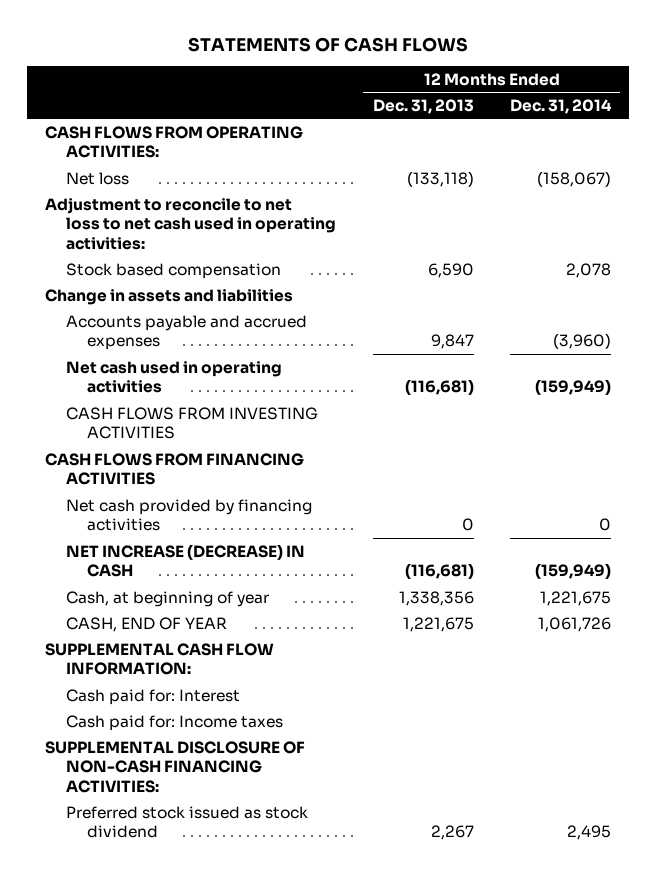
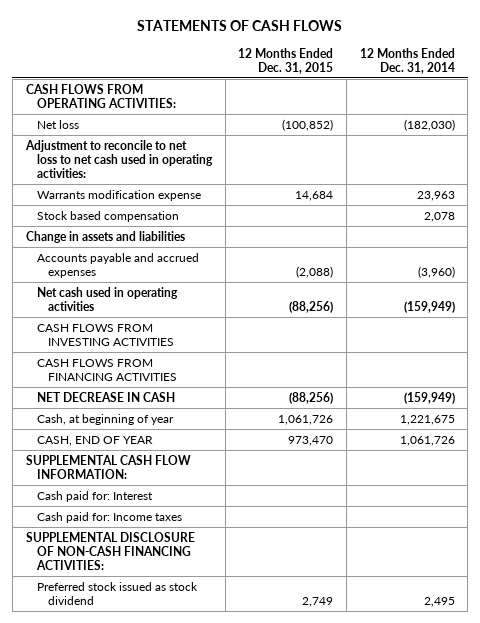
[372,98,474,114] Dec. 31, 2013 -> none
none -> [238,47,334,74] 12 Months Ended Dec. 31, 2015
[537,170,612,187] (158,067) -> [403,118,455,131] (182,030)
none -> [36,189,201,201] Warrants modification expense
[66,498,313,532] Net cash provided by financing activities -> none
[66,543,306,578] NET INCREASE (DECREASE) IN CASH -> [36,391,175,402] NET DECREASE IN CASH

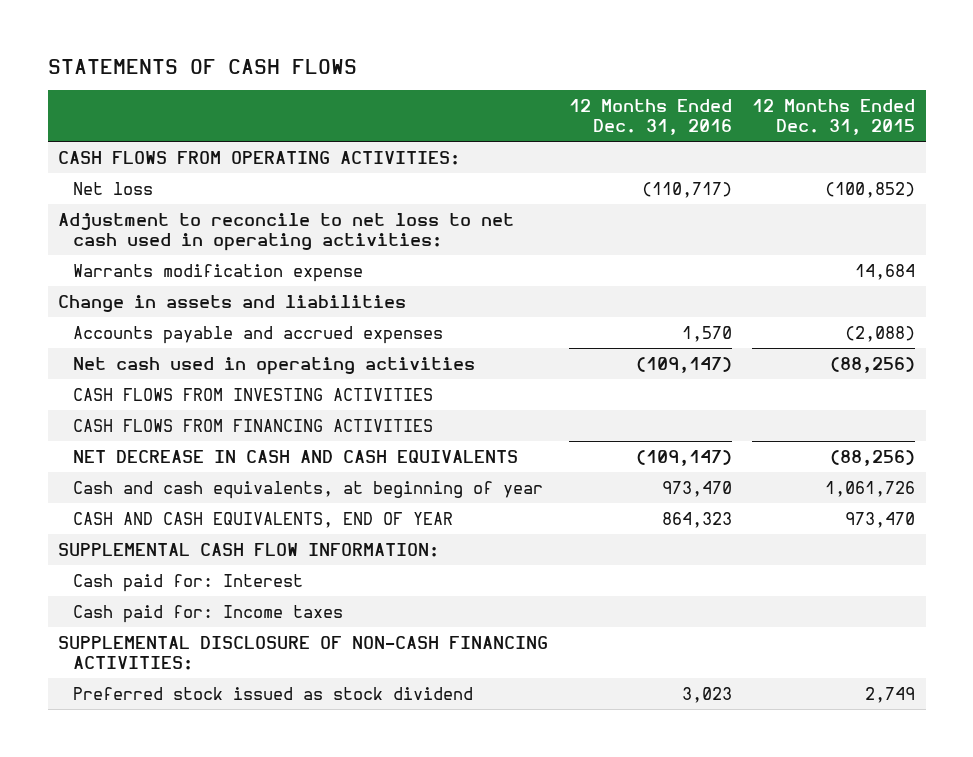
[359,47,455,74] 12 Months Ended Dec. 31, 2014 -> none
none -> [568,99,732,136] 12 Months Ended Dec. 31, 2016
[36,210,179,222] Stock based compensation -> none
[36,391,175,402] NET DECREASE IN CASH -> [72,449,518,463] NET DECREASE IN CASH AND CASH EQUIVALENTS
[36,413,174,425] Cash, at beginning of year -> [72,480,543,499] Cash and cash equivalents, at beginning of year
[36,435,153,446] CASH, END OF YEAR -> [72,511,453,528] CASH AND CASH EQUIVALENTS, END OF YEAR

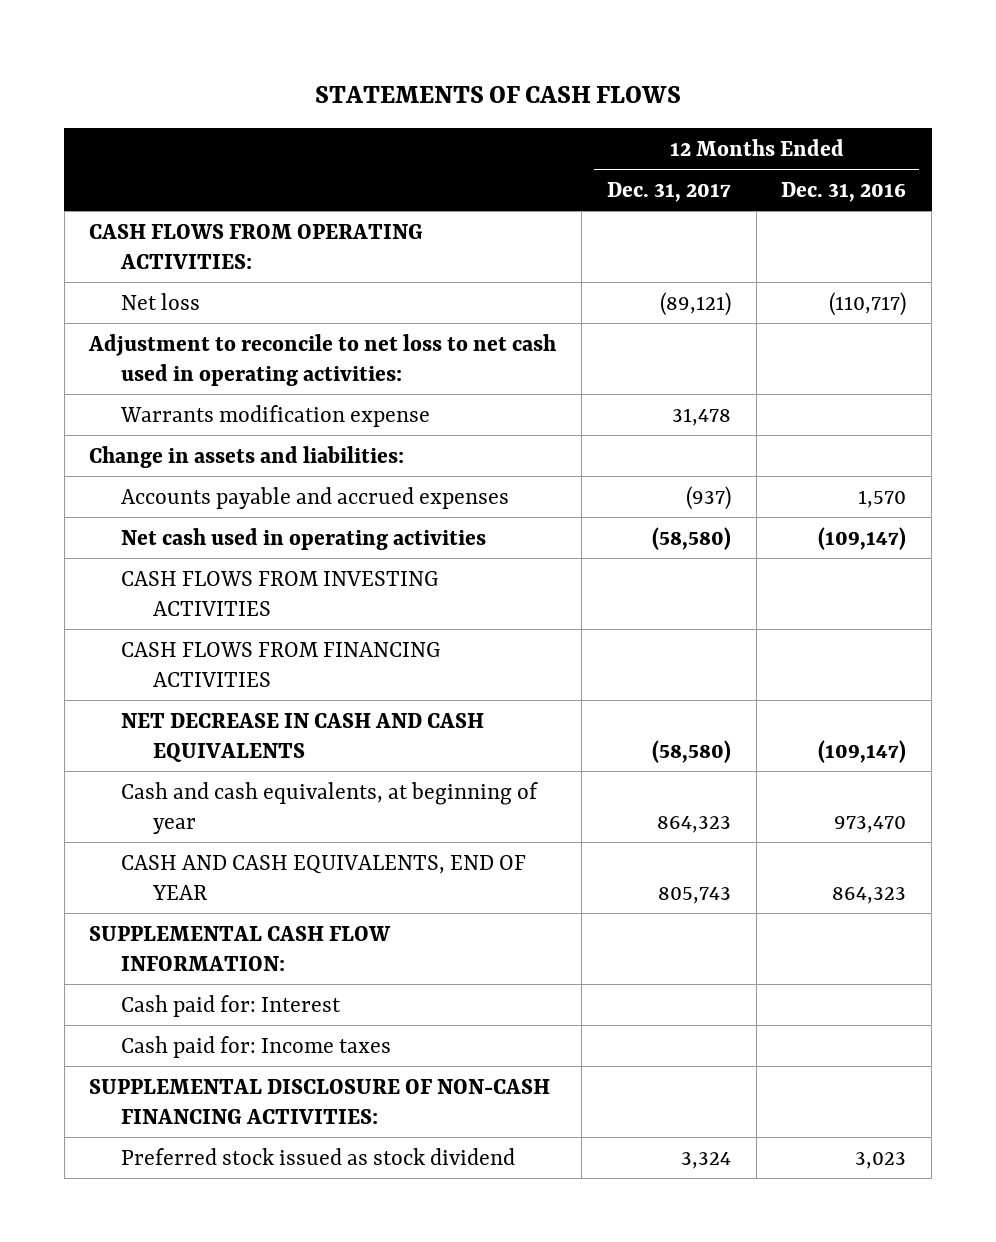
[752,99,916,136] 12 Months Ended Dec. 31, 2015 -> none
none -> [606,181,731,202] Dec. 31, 2017
[58,294,407,312] Change in assets and liabilities -> [89,445,405,468] Change in assets and liabilities:

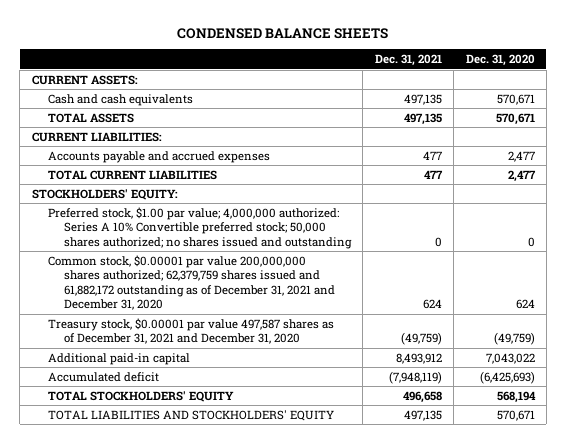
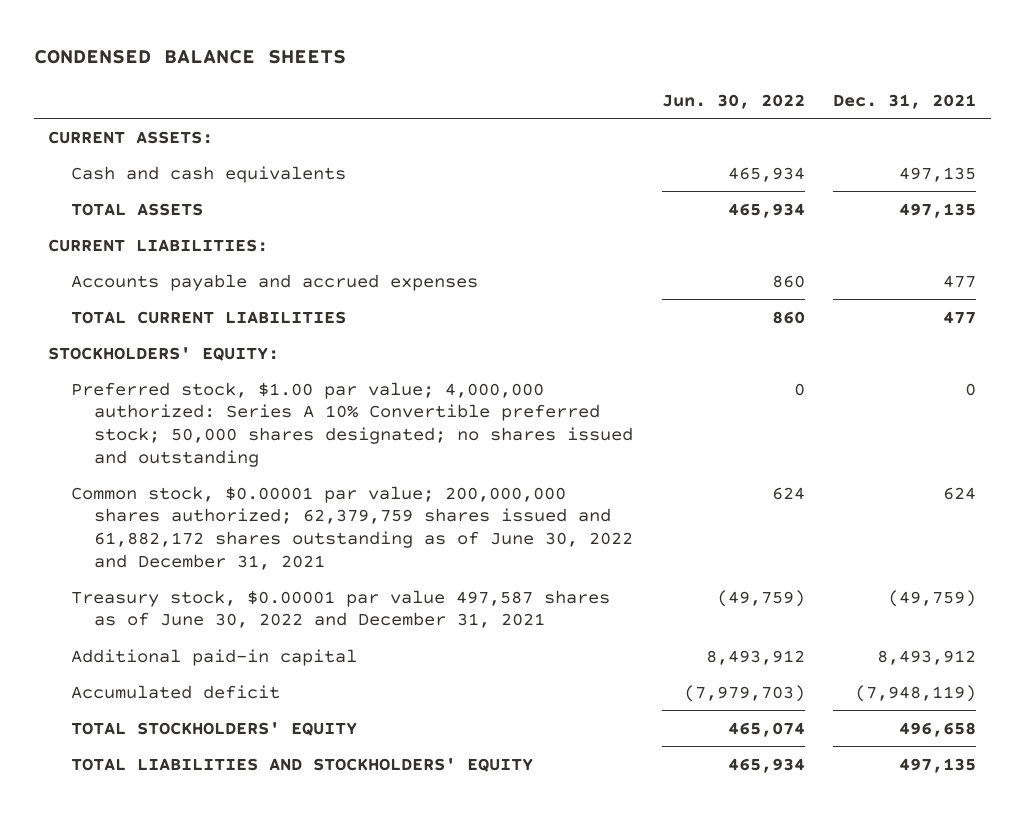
[465,54,535,67] Dec. 31, 2020 -> none
none -> [661,94,805,110] Jun. 30, 2022
[47,206,352,249] Preferred stock, $1.00 par value; 4,000,000 authorized: Series A 10% Convertible preferred stock; 50,000 shares authorized; no shares issued and outstanding -> [70,381,633,468] Preferred stock, $1.00 par value; 4,000,000 authorized: Series A 10% Convertible preferred stock; 50,000 shares designated; no shares issued and outstanding
[47,254,335,311] Common stock, $0.00001 par value 200,000,000 shares authorized; 62,379,759 shares issued and 61,882,172 outstanding as of December 31, 2021 and December 31, 2020 -> [70,485,633,571] Common stock, $0.00001 par value; 200,000,000 shares authorized; 62,379,759 shares issued and 61,882,172 shares outstanding as of June 30, 2022 and December 31, 2021
[47,317,334,345] Treasury stock, $0.00001 par value 497,587 shares as of December 31, 2021 and December 31, 2020 -> [70,589,610,629] Treasury stock, $0.00001 par value 497,587 shares as of June 30, 2022 and December 31, 2021

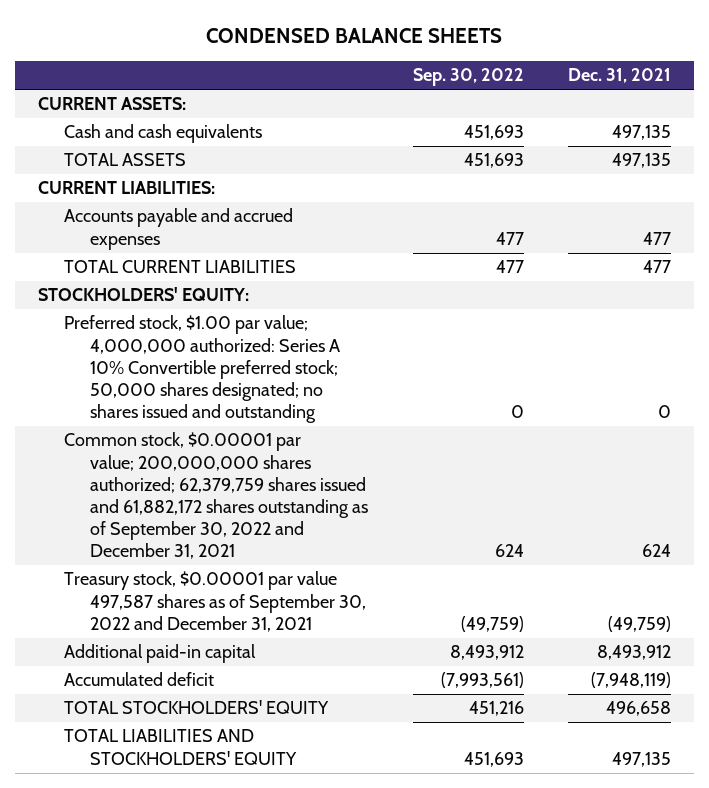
[661,94,805,110] Jun. 30, 2022 -> none
none -> [412,68,524,87] Sep. 30, 2022
[70,485,633,571] Common stock, $0.00001 par value; 200,000,000 shares authorized; 62,379,759 shares issued and 61,882,172 shares outstanding as of June 30, 2022 and December 31, 2021 -> [63,432,368,560] Common stock, $0.00001 par value; 200,000,000 shares authorized; 62,379,759 shares issued and 61,882,172 shares outstanding as of September 30, 2022 and December 31, 2021
[70,589,610,629] Treasury stock, $0.00001 par value 497,587 shares as of June 30, 2022 and December 31, 2021 -> [63,571,366,632] Treasury stock, $0.00001 par value 497,587 shares as of September 30, 2022 and December 31, 2021

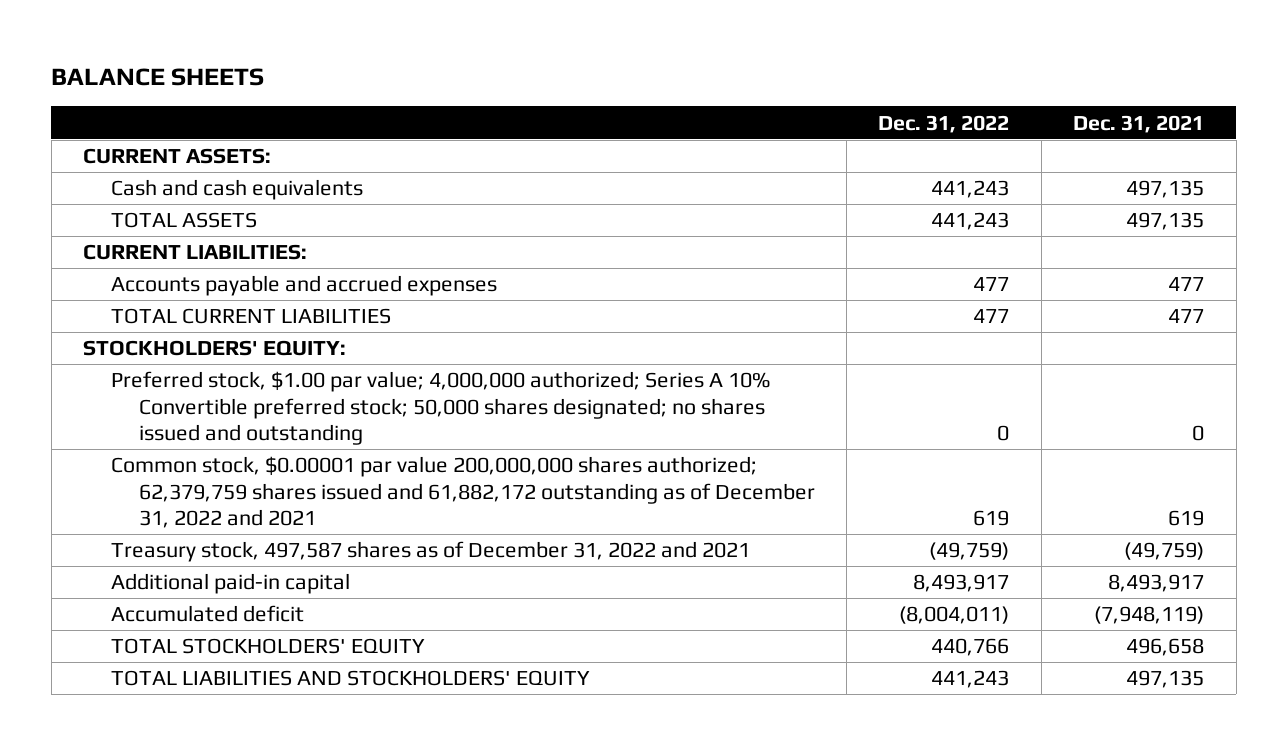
[206,27,503,43] CONDENSED BALANCE SHEETS -> [51,67,265,86] BALANCE SHEETS
[412,68,524,87] Sep. 30, 2022 -> none
none -> [878,114,1010,133] Dec. 31, 2022
[63,315,340,423] Preferred stock, $1.00 par value; 4,000,000 authorized: Series A 10% Convertible preferred stock; 50,000 shares designated; no shares issued and outstanding -> [110,371,770,446] Preferred stock, $1.00 par value; 4,000,000 authorized; Series A 10% Convertible preferred stock; 50,000 shares designated; no shares issued and outstanding
[63,432,368,560] Common stock, $0.00001 par value; 200,000,000 shares authorized; 62,379,759 shares issued and 61,882,172 shares outstanding as of September 30, 2022 and December 31, 2021 -> [110,456,815,529] Common stock, $0.00001 par value 200,000,000 shares authorized; 62,379,759 shares issued and 61,882,172 outstanding as of December 31, 2022 and 2021
[642,544,672,558] 624 -> [1168,510,1205,527] 619
[63,571,366,632] Treasury stock, $0.00001 par value 497,587 shares as of September 30, 2022 and December 31, 2021 -> [110,541,750,563] Treasury stock, 497,587 shares as of December 31, 2022 and 2021
[597,645,672,661] 8,493,912 -> [1108,574,1205,593] 8,493,917

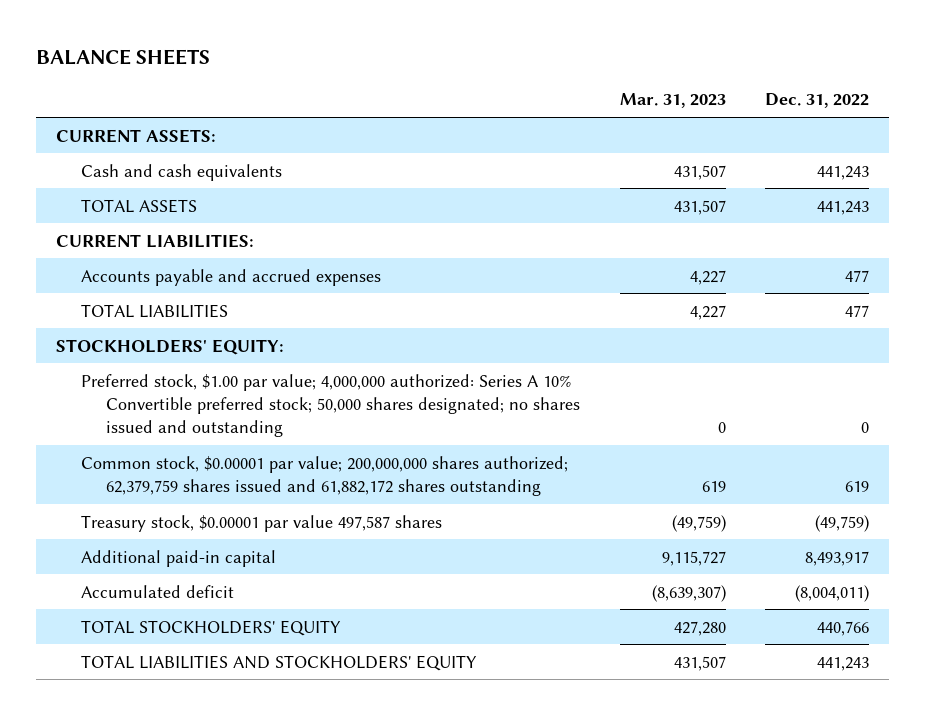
[1073,114,1205,133] Dec. 31, 2021 -> none
none -> [619,93,726,109] Mar. 31, 2023
[110,308,391,325] TOTAL CURRENT LIABILITIES -> [81,303,229,318] TOTAL LIABILITIES
[110,371,770,446] Preferred stock, $1.00 par value; 4,000,000 authorized; Series A 10% Convertible preferred stock; 50,000 shares designated; no shares issued and outstanding -> [81,373,581,437] Preferred stock, $1.00 par value; 4,000,000 authorized: Series A 10% Convertible preferred stock; 50,000 shares designated; no shares issued and outstanding
[110,456,815,529] Common stock, $0.00001 par value 200,000,000 shares authorized; 62,379,759 shares issued and 61,882,172 outstanding as of December 31, 2022 and 2021 -> [81,455,569,496] Common stock, $0.00001 par value; 200,000,000 shares authorized; 62,379,759 shares issued and 61,882,172 shares outstanding
[110,541,750,563] Treasury stock, 497,587 shares as of December 31, 2022 and 2021 -> [81,514,443,532] Treasury stock, $0.00001 par value 497,587 shares

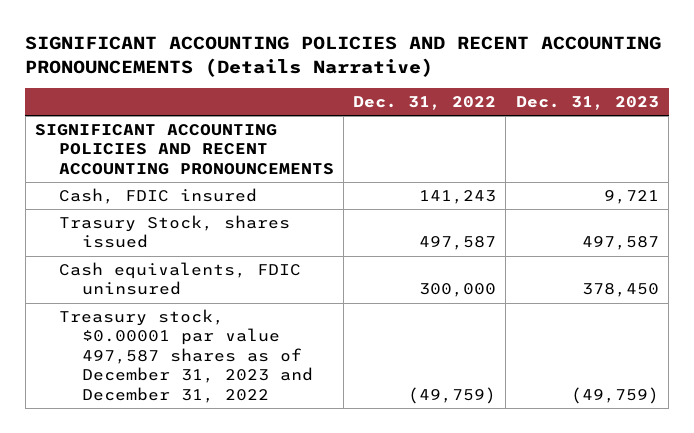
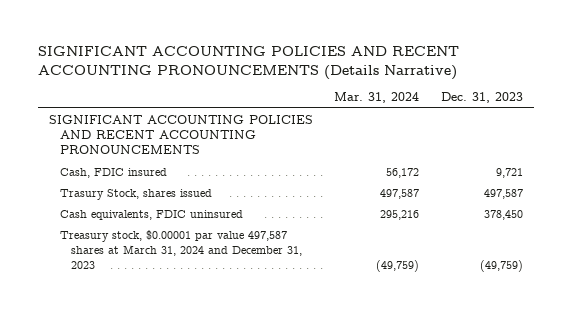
[353,96,497,111] Dec. 31, 2022 -> none
none -> [334,92,420,104] Mar. 31, 2024
[58,308,314,403] Treasury stock, $0.00001 par value 497,587 shares as of December 31, 2023 and December 31, 2022 -> [59,229,302,270] Treasury stock, $0.00001 par value 497,587 shares at March 31, 2024 and December 31, 2023

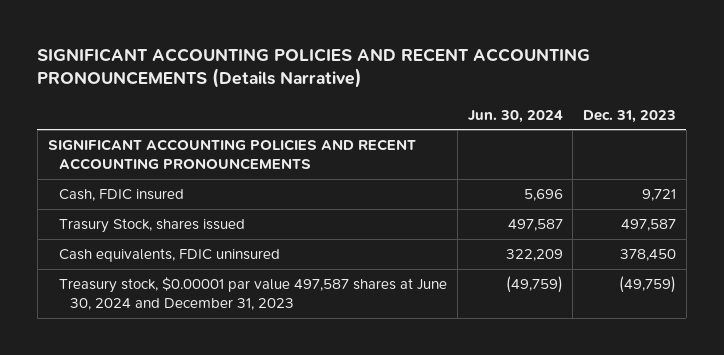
[334,92,420,104] Mar. 31, 2024 -> none
none -> [467,109,563,123] Jun. 30, 2024
[59,229,302,270] Treasury stock, $0.00001 par value 497,587 shares at March 31, 2024 and December 31, 2023 -> [59,277,448,311] Treasury stock, $0.00001 par value 497,587 shares at June 30, 2024 and December 31, 2023

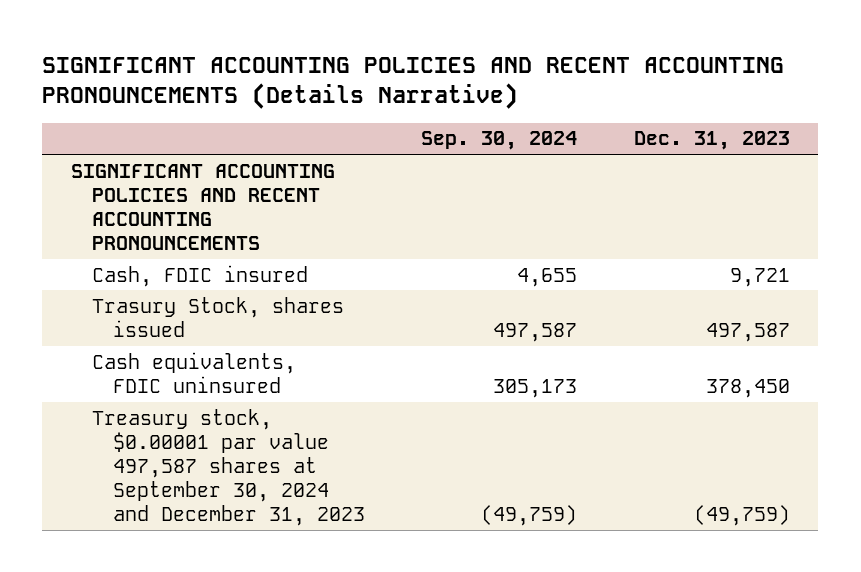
[467,109,563,123] Jun. 30, 2024 -> none
none -> [421,131,578,151] Sep. 30, 2024
[59,277,448,311] Treasury stock, $0.00001 par value 497,587 shares at June 30, 2024 and December 31, 2023 -> [91,408,365,527] Treasury stock, $0.00001 par value 497,587 shares at September 30, 2024 and December 31, 2023

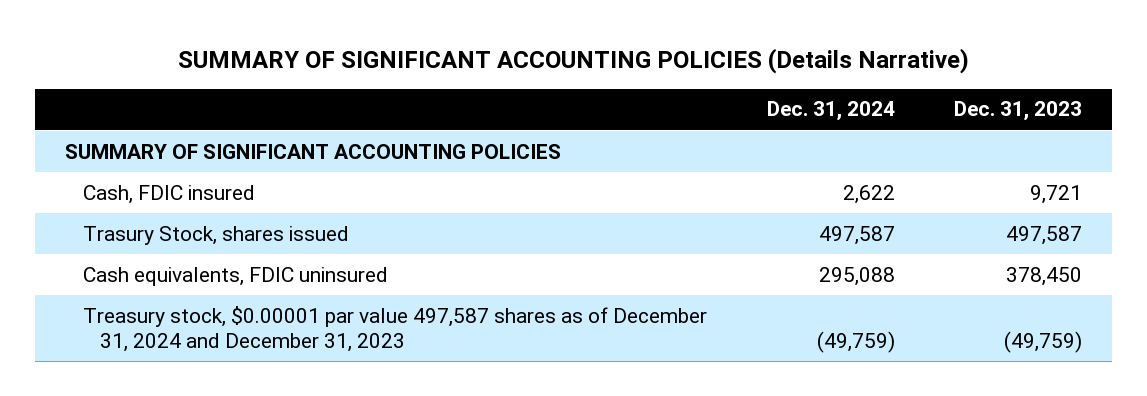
[42,56,785,110] SIGNIFICANT ACCOUNTING POLICIES AND RECENT ACCOUNTING PRONOUNCEMENTS (Details Narrative) -> [177,47,969,74] SUMMARY OF SIGNIFICANT ACCOUNTING POLICIES (Details Narrative)
[421,131,578,151] Sep. 30, 2024 -> none
none -> [766,101,895,122] Dec. 31, 2024
[70,163,335,251] SIGNIFICANT ACCOUNTING POLICIES AND RECENT ACCOUNTING PRONOUNCEMENTS -> [65,143,562,159] SUMMARY OF SIGNIFICANT ACCOUNTING POLICIES
[91,408,365,527] Treasury stock, $0.00001 par value 497,587 shares at September 30, 2024 and December 31, 2023 -> [82,305,707,353] Treasury stock, $0.00001 par value 497,587 shares as of December 31, 2024 and December 31, 2023

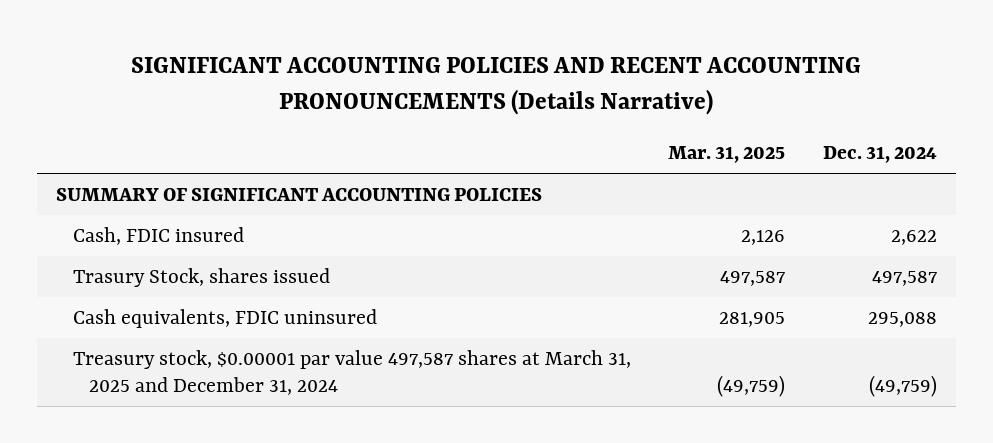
[177,47,969,74] SUMMARY OF SIGNIFICANT ACCOUNTING POLICIES (Details Narrative) -> [131,57,862,116] SIGNIFICANT ACCOUNTING POLICIES AND RECENT ACCOUNTING PRONOUNCEMENTS (Details Narrative)
[954,101,1083,122] Dec. 31, 2023 -> none
none -> [668,146,786,164] Mar. 31, 2025
[82,305,707,353] Treasury stock, $0.00001 par value 497,587 shares as of December 31, 2024 and December 31, 2023 -> [72,350,631,396] Treasury stock, $0.00001 par value 497,587 shares at March 31, 2025 and December 31, 2024

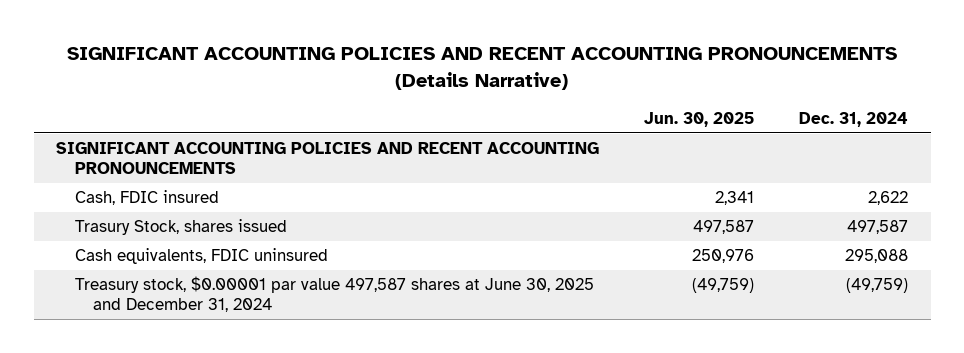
[668,146,786,164] Mar. 31, 2025 -> none
none -> [644,112,755,128] Jun. 30, 2025
[55,188,542,202] SUMMARY OF SIGNIFICANT ACCOUNTING POLICIES -> [56,142,600,175] SIGNIFICANT ACCOUNTING POLICIES AND RECENT ACCOUNTING PRONOUNCEMENTS
[72,350,631,396] Treasury stock, $0.00001 par value 497,587 shares at March 31, 2025 and December 31, 2024 -> [74,276,594,313] Treasury stock, $0.00001 par value 497,587 shares at June 30, 2025 and December 31, 2024

